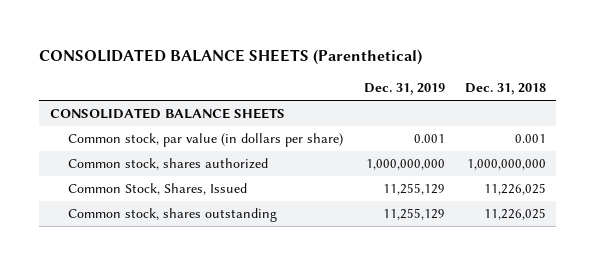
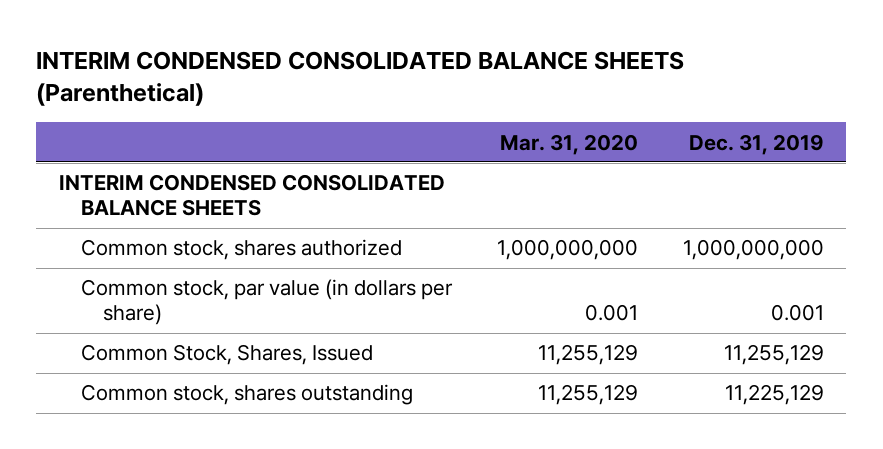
[39,49,423,66] CONSOLIDATED BALANCE SHEETS (Parenthetical) -> [36,50,685,107] INTERIM CONDENSED CONSOLIDATED BALANCE SHEETS (Parenthetical)
[465,83,547,96] Dec. 31, 2018 -> none
none -> [500,133,639,155] Mar. 31, 2020
[49,108,285,120] CONSOLIDATED BALANCE SHEETS -> [58,174,445,217] INTERIM CONDENSED CONSOLIDATED BALANCE SHEETS
[68,133,344,148] Common stock, par value (in dollars per share) -> [81,279,454,326] Common stock, par value (in dollars per share)
[382,208,445,221] 11,255,129 -> [724,384,824,406] 11,225,129

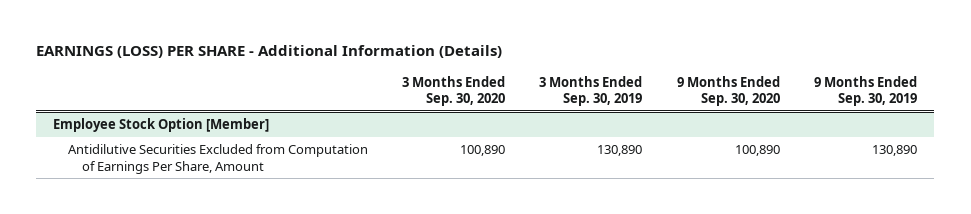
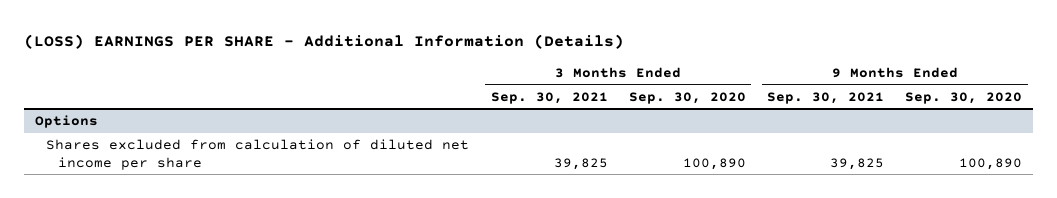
[36,45,503,59] EARNINGS (LOSS) PER SHARE - Additional Information (Details) -> [23,34,624,50] (LOSS) EARNINGS PER SHARE - Additional Information (Details)
[539,75,643,106] 3 Months Ended Sep. 30, 2019 -> none
[814,75,918,106] 9 Months Ended Sep. 30, 2019 -> none
none -> [490,91,608,104] Sep. 30, 2021
none -> [767,91,885,104] Sep. 30, 2021
[53,118,270,133] Employee Stock Option [Member] -> [34,115,98,129] Options
[67,144,368,174] Antidilutive Securities Excluded from Computation of Earnings Per Share, Amount -> [46,139,470,170] Shares excluded from calculation of diluted net income per share

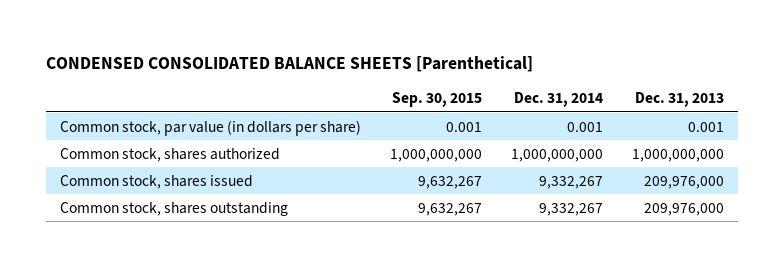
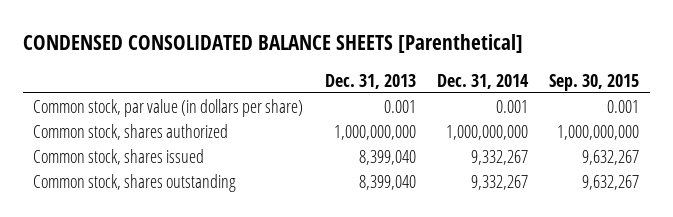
[643,175,724,189] 209,976,000 -> [358,149,416,165] 8,399,040
[643,202,724,216] 209,976,000 -> [358,174,416,190] 8,399,040

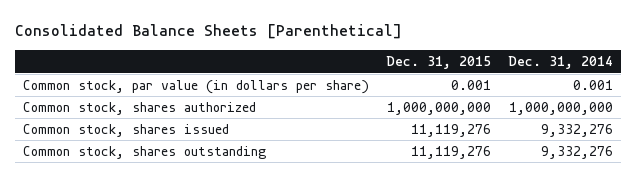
[22,34,523,54] CONDENSED CONSOLIDATED BALANCE SHEETS [Parenthetical] -> [14,24,402,40] Consolidated Balance Sheets [Parenthetical]
[324,73,416,89] Dec. 31, 2013 -> none
[549,73,640,91] Sep. 30, 2015 -> none
none -> [385,56,491,70] Dec. 31, 2015
[470,149,528,165] 9,332,267 -> [540,123,613,137] 9,332,276
[470,174,528,190] 9,332,267 -> [540,145,613,159] 9,332,276

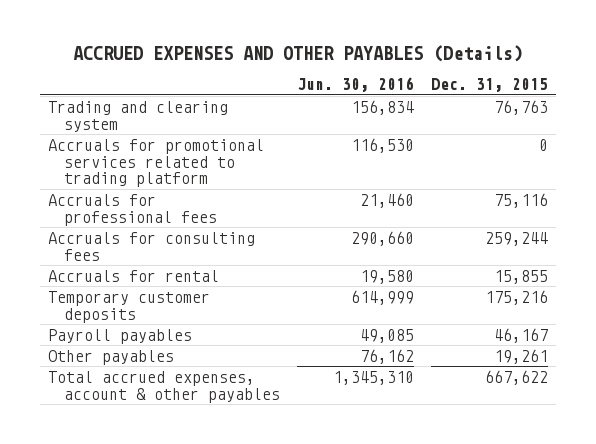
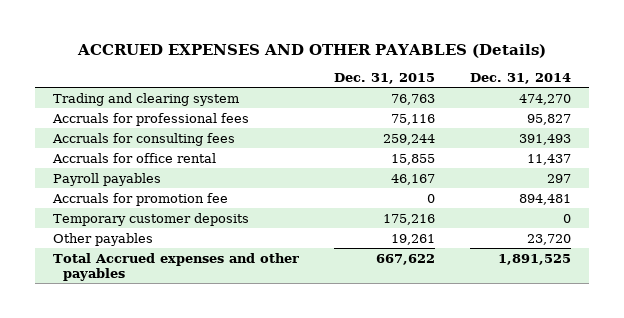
[296,77,414,93] Jun. 30, 2016 -> none
none -> [469,72,571,84] Dec. 31, 2014
[48,138,265,188] Accruals for promotional services related to trading platform -> none
[48,269,220,282] Accruals for rental -> [51,152,216,163] Accruals for office rental
none -> [51,192,228,206] Accruals for promotion fee
[48,290,211,323] Temporary customer deposits -> [52,212,249,226] Temporary customer deposits
[48,370,280,403] Total accrued expenses, account & other payables -> [52,252,299,281] Total Accrued expenses and other payables

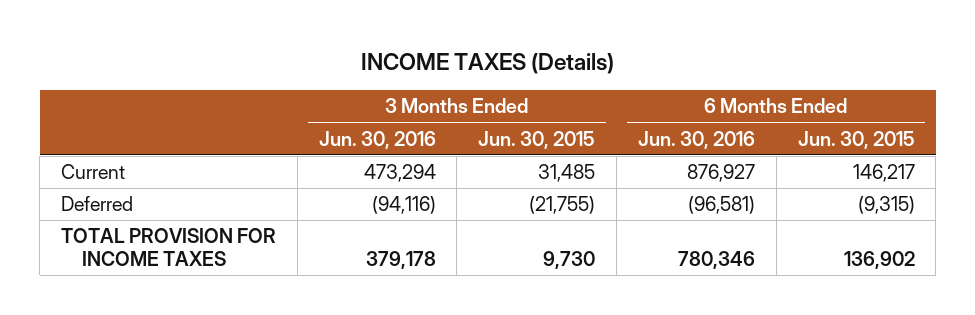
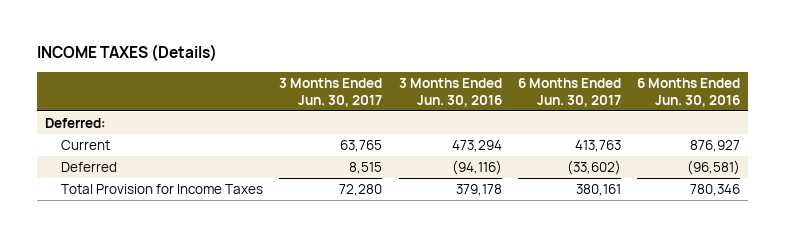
[478,130,596,149] Jun. 30, 2015 -> none
[797,130,915,149] Jun. 30, 2015 -> none
none -> [279,77,383,107] 3 Months Ended Jun. 30, 2017
none -> [517,77,621,107] 6 Months Ended Jun. 30, 2017
none -> [45,118,107,129] Deferred:
[60,228,276,267] TOTAL PROVISION FOR INCOME TAXES -> [61,184,264,195] Total Provision for Income Taxes

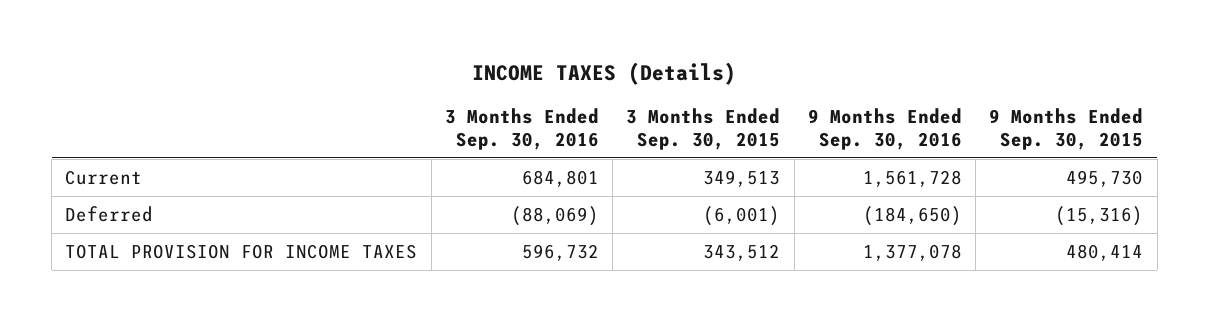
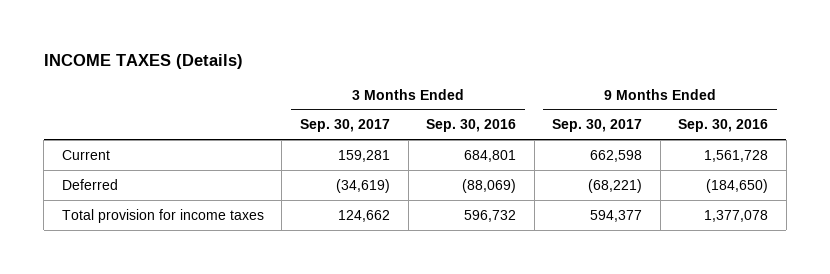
[626,108,781,150] 3 Months Ended Sep. 30, 2015 -> none
[989,108,1144,150] 9 Months Ended Sep. 30, 2015 -> none
none -> [299,119,390,133] Sep. 30, 2017
none -> [552,119,643,133] Sep. 30, 2017
[65,243,418,259] TOTAL PROVISION FOR INCOME TAXES -> [61,208,264,223] Total provision for income taxes

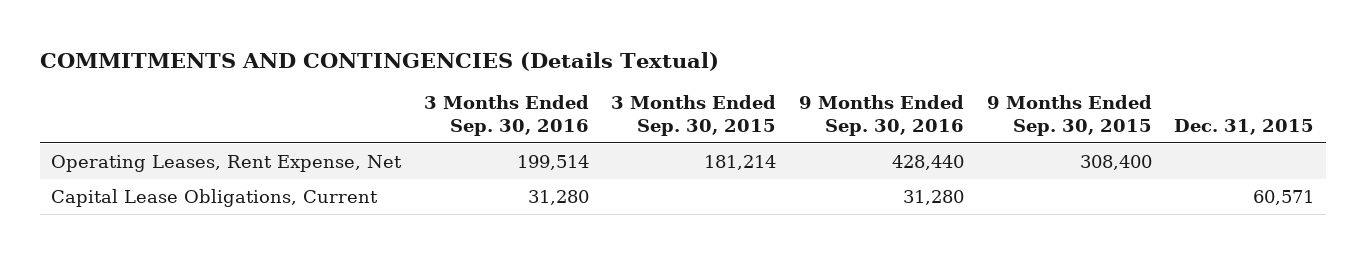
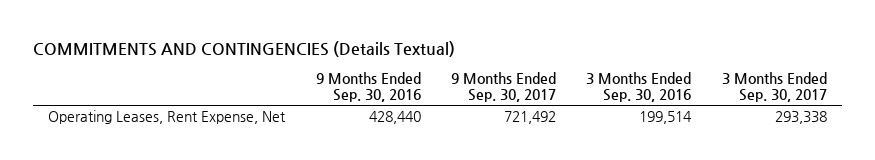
[611,95,777,136] 3 Months Ended Sep. 30, 2015 -> none
[986,95,1152,136] 9 Months Ended Sep. 30, 2015 -> none
[1174,118,1315,135] Dec. 31, 2015 -> none
none -> [451,71,557,103] 9 Months Ended Sep. 30, 2017
none -> [721,71,827,103] 3 Months Ended Sep. 30, 2017
[51,188,379,207] Capital Lease Obligations, Current -> none

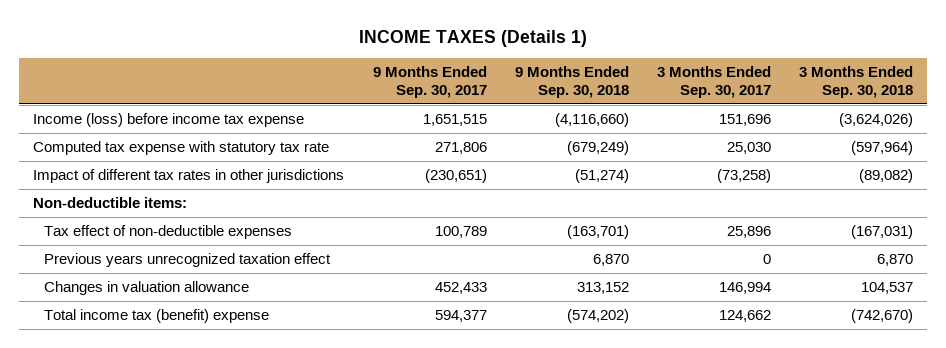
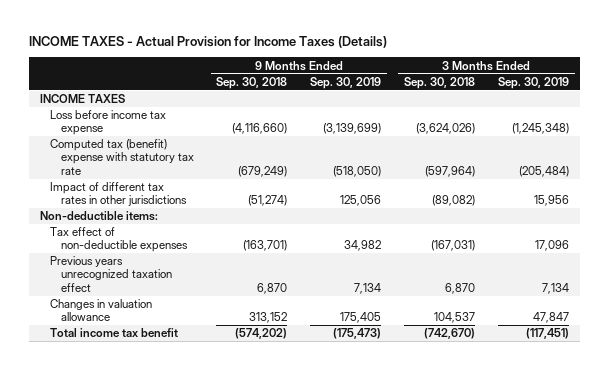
[359,29,588,47] INCOME TAXES (Details 1) -> [28,36,387,49] INCOME TAXES - Actual Provision for Income Taxes (Details)
[372,66,487,99] 9 Months Ended Sep. 30, 2017 -> none
[656,66,771,99] 3 Months Ended Sep. 30, 2017 -> none
none -> [310,76,382,89] Sep. 30, 2019
none -> [497,76,569,89] Sep. 30, 2019
none -> [40,94,126,104] INCOME TAXES
[33,113,305,128] Income (loss) before income tax expense -> [50,110,167,136] Loss before income tax expense
[33,141,330,156] Computed tax expense with statutory tax rate -> [50,139,194,175] Computed tax (benefit) expense with statutory tax rate
[44,309,270,324] Total income tax (benefit) expense -> [50,328,179,338] Total income tax benefit

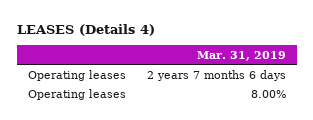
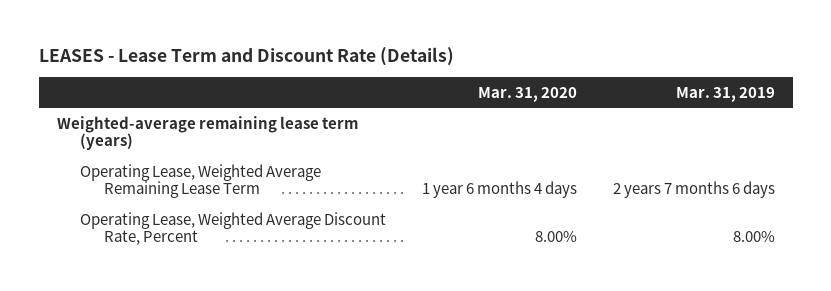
[16,24,155,37] LEASES (Details 4) -> [38,47,454,67] LEASES - Lease Term and Discount Rate (Details)
none -> [477,86,577,102] Mar. 31, 2020
none -> [56,115,358,151] Weighted-average remaining lease term (years)
[27,69,126,81] Operating leases -> [80,163,322,199] Operating Lease, Weighted Average Remaining Lease Term
[27,88,126,100] Operating leases -> [80,211,387,246] Operating Lease, Weighted Average Discount Rate, Percent

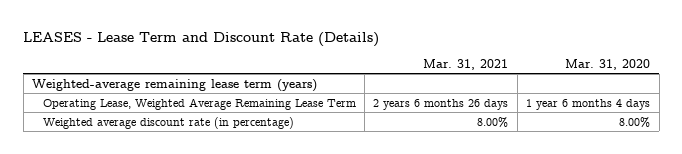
[675,86,775,102] Mar. 31, 2019 -> none
none -> [423,58,509,70] Mar. 31, 2021
[80,211,387,246] Operating Lease, Weighted Average Discount Rate, Percent -> [42,116,294,129] Weighted average discount rate (in percentage)

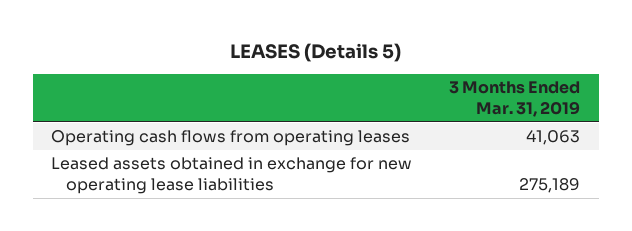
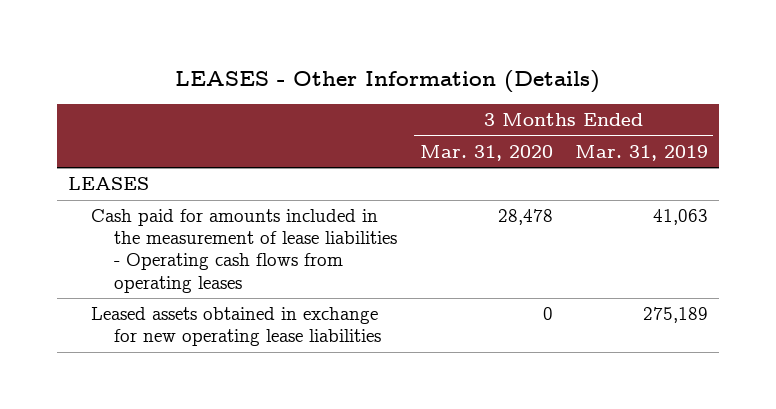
[229,42,401,62] LEASES (Details 5) -> [174,69,600,93] LEASES - Other Information (Details)
none -> [419,144,553,161] Mar. 31, 2020
none -> [68,177,150,191] LEASES
[51,130,411,147] Operating cash flows from operating leases -> [91,209,398,293] Cash paid for amounts included in the measurement of lease liabilities - Operating cash flows from operating leases

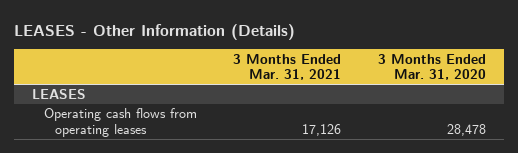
[574,144,708,161] Mar. 31, 2019 -> none
none -> [233,53,342,81] 3 Months Ended Mar. 31, 2021
[91,307,382,347] Leased assets obtained in exchange for new operating lease liabilities -> none
[91,209,398,293] Cash paid for amounts included in the measurement of lease liabilities - Operating cash flows from operating leases -> [43,108,197,138] Operating cash flows from operating leases

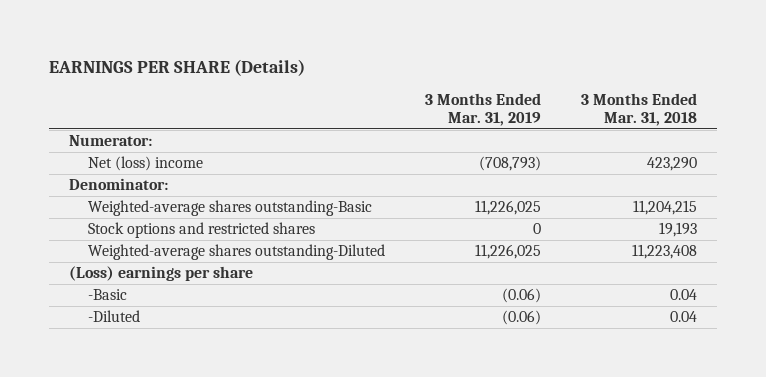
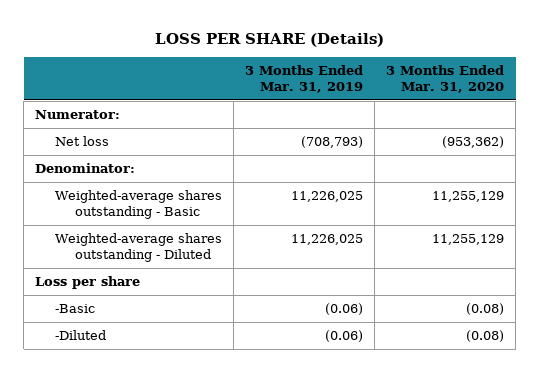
[49,58,306,76] EARNINGS PER SHARE (Details) -> [154,32,384,47] LOSS PER SHARE (Details)
[581,92,698,126] 3 Months Ended Mar. 31, 2018 -> none
none -> [386,64,505,93] 3 Months Ended Mar. 31, 2020
[87,156,203,172] Net (loss) income -> [54,135,109,146] Net loss
[87,222,315,239] Stock options and restricted shares -> none
[87,200,372,217] Weighted-average shares outstanding-Basic -> [54,189,222,220] Weighted-average shares outstanding - Basic
[87,244,385,261] Weighted-average shares outstanding-Diluted -> [54,232,222,263] Weighted-average shares outstanding - Diluted
[69,266,254,282] (Loss) earnings per share -> [35,275,141,289] Loss per share

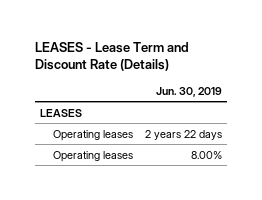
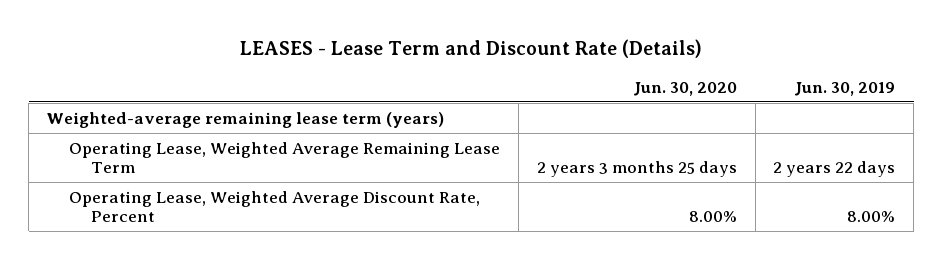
none -> [632,81,737,96] Jun. 30, 2020
[40,108,83,117] LEASES -> none
none -> [47,111,445,128] Weighted-average remaining lease term (years)
[53,129,134,141] Operating leases -> [69,141,501,174] Operating Lease, Weighted Average Remaining Lease Term
[53,150,134,162] Operating leases -> [69,190,481,223] Operating Lease, Weighted Average Discount Rate, Percent

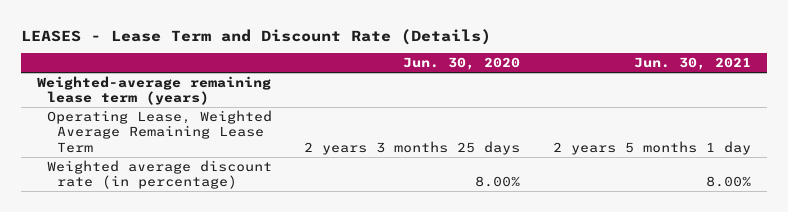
[794,81,896,96] Jun. 30, 2019 -> none
none -> [633,57,751,71] Jun. 30, 2021
[69,190,481,223] Operating Lease, Weighted Average Discount Rate, Percent -> [47,159,273,190] Weighted average discount rate (in percentage)

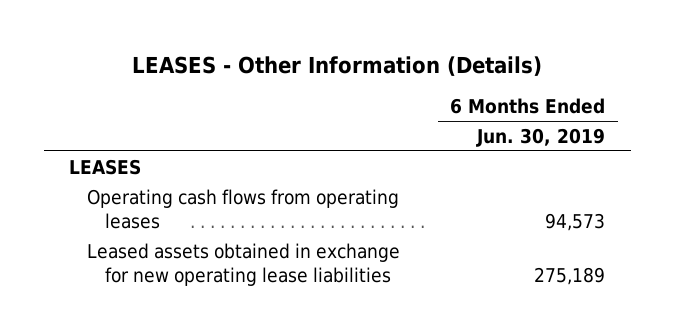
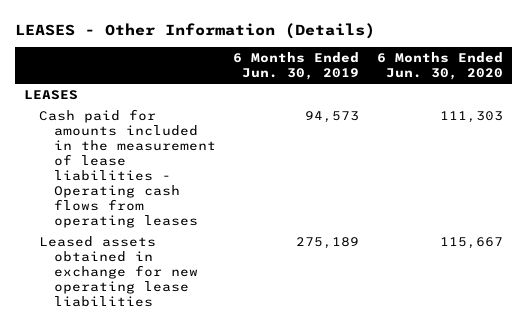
none -> [377,52,504,81] 6 Months Ended Jun. 30, 2020
[86,188,399,229] Operating cash flows from operating leases -> [38,109,216,228] Cash paid for amounts included in the measurement of lease liabilities - Operating cash flows from operating leases

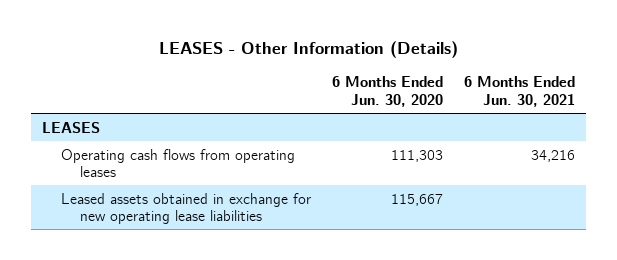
[233,52,360,81] 6 Months Ended Jun. 30, 2019 -> none
none -> [464,76,576,108] 6 Months Ended Jun. 30, 2021
[38,109,216,228] Cash paid for amounts included in the measurement of lease liabilities - Operating cash flows from operating leases -> [61,148,296,178] Operating cash flows from operating leases

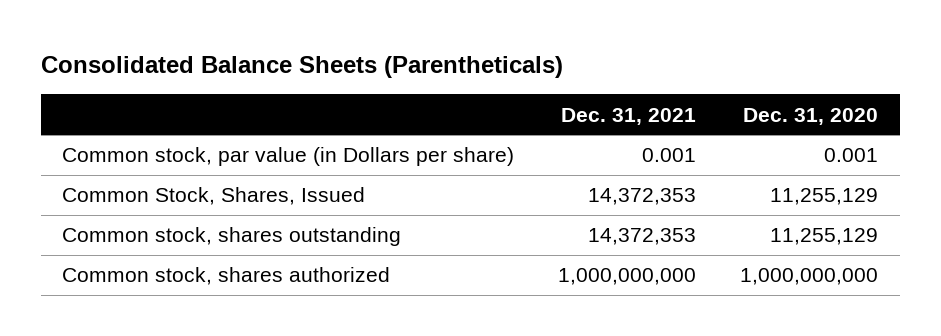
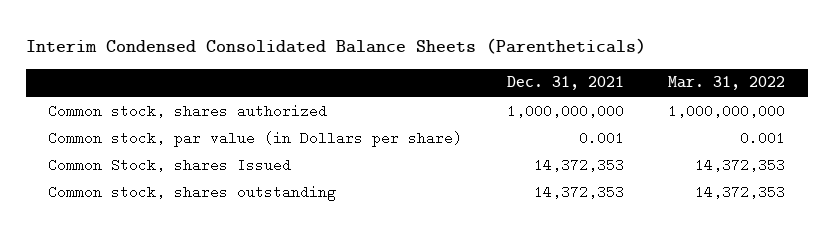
[40,56,563,79] Consolidated Balance Sheets (Parentheticals) -> [26,38,647,55] Interim Condensed Consolidated Balance Sheets (Parentheticals)
[743,107,879,125] Dec. 31, 2020 -> none
none -> [668,76,786,91] Mar. 31, 2022
[62,267,391,286] Common stock, shares authorized -> [48,103,328,118] Common stock, shares authorized
[62,187,366,206] Common Stock, Shares, Issued -> [48,157,292,172] Common Stock, shares Issued

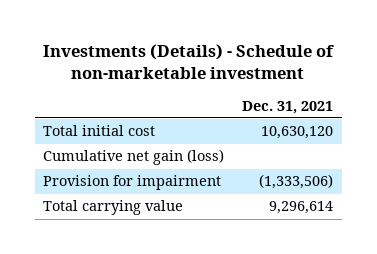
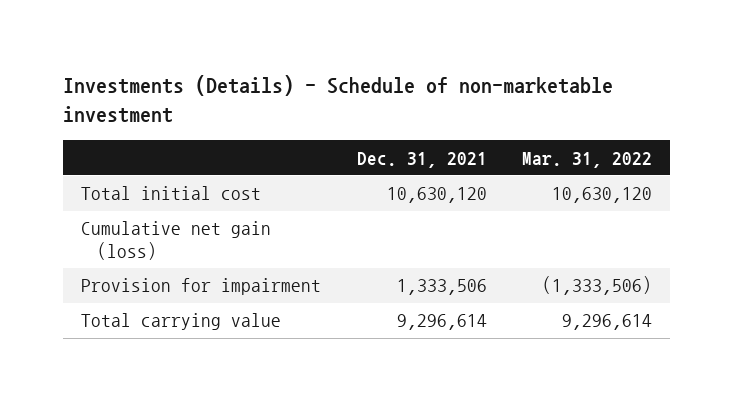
none -> [522,151,653,168] Mar. 31, 2022
[259,174,334,190] (1,333,506) -> [396,279,487,296] 1,333,506

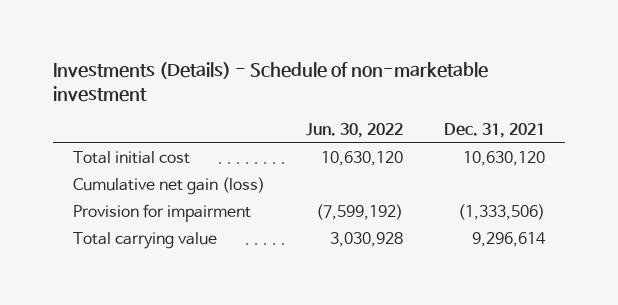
[522,151,653,168] Mar. 31, 2022 -> none
none -> [305,122,403,138] Jun. 30, 2022
[396,279,487,296] 1,333,506 -> [457,204,545,221] (1,333,506)

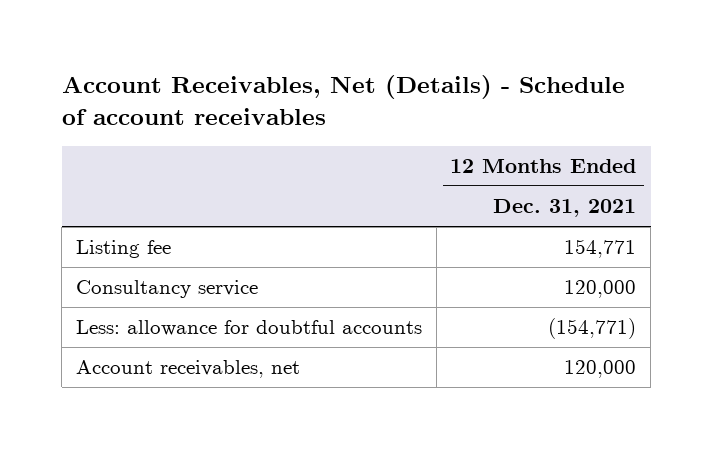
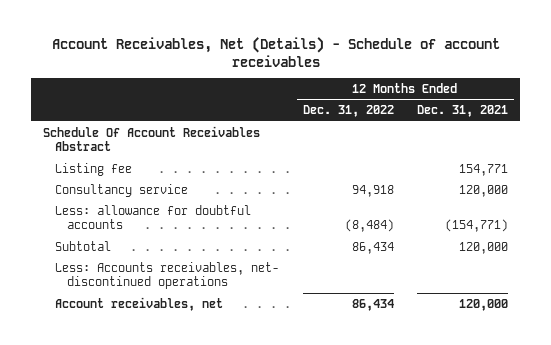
none -> [302,105,394,118] Dec. 31, 2022
none -> [42,125,260,152] Schedule Of Account Receivables Abstract
none -> [54,240,111,251] Subtotal
none -> [54,261,279,290] Less: Accounts receivables, net- discontinued operations

